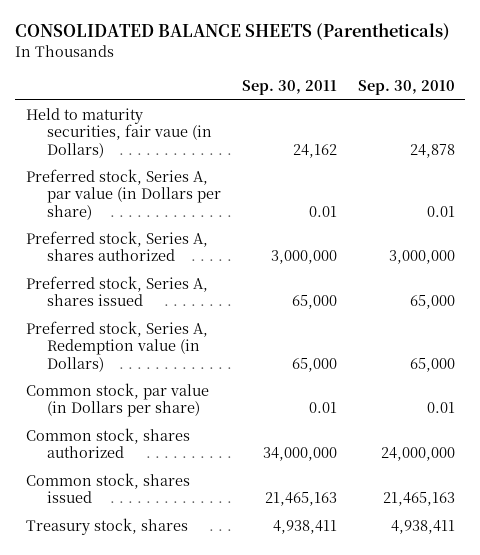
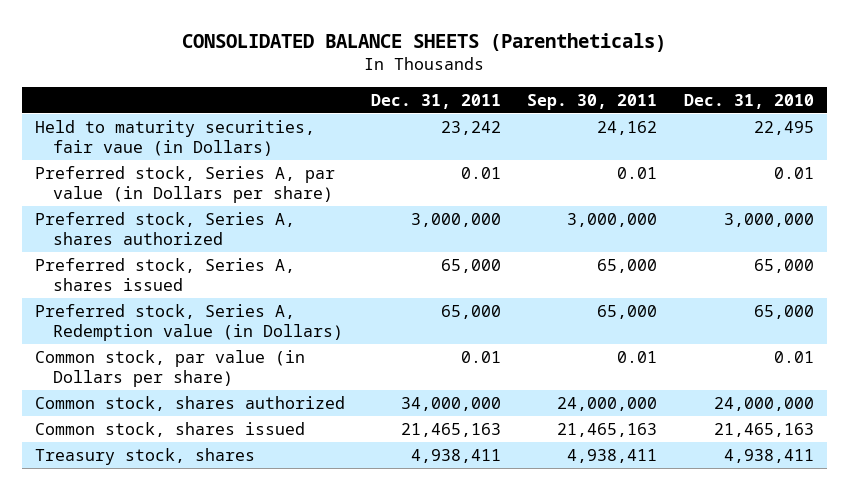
[357,79,455,95] Sep. 30, 2010 -> none
none -> [371,93,502,109] Dec. 31, 2011
none -> [683,93,814,109] Dec. 31, 2010
[262,447,337,462] 34,000,000 -> [557,396,658,411] 24,000,000

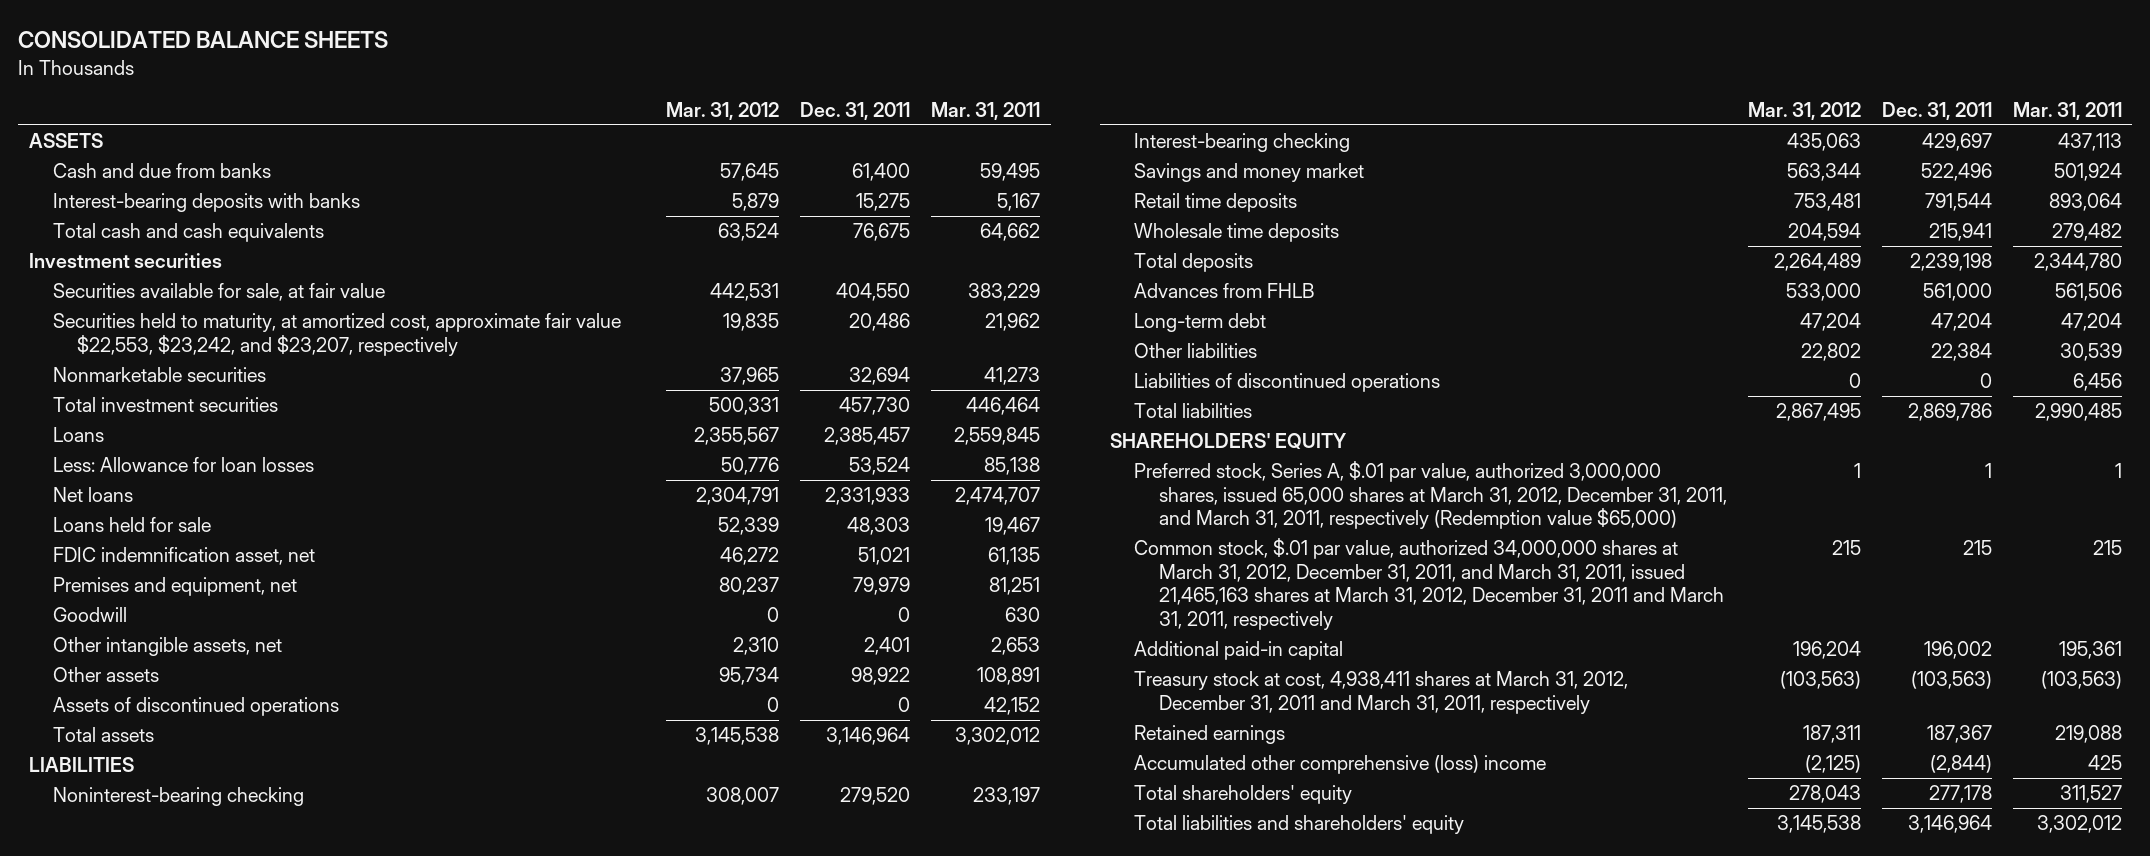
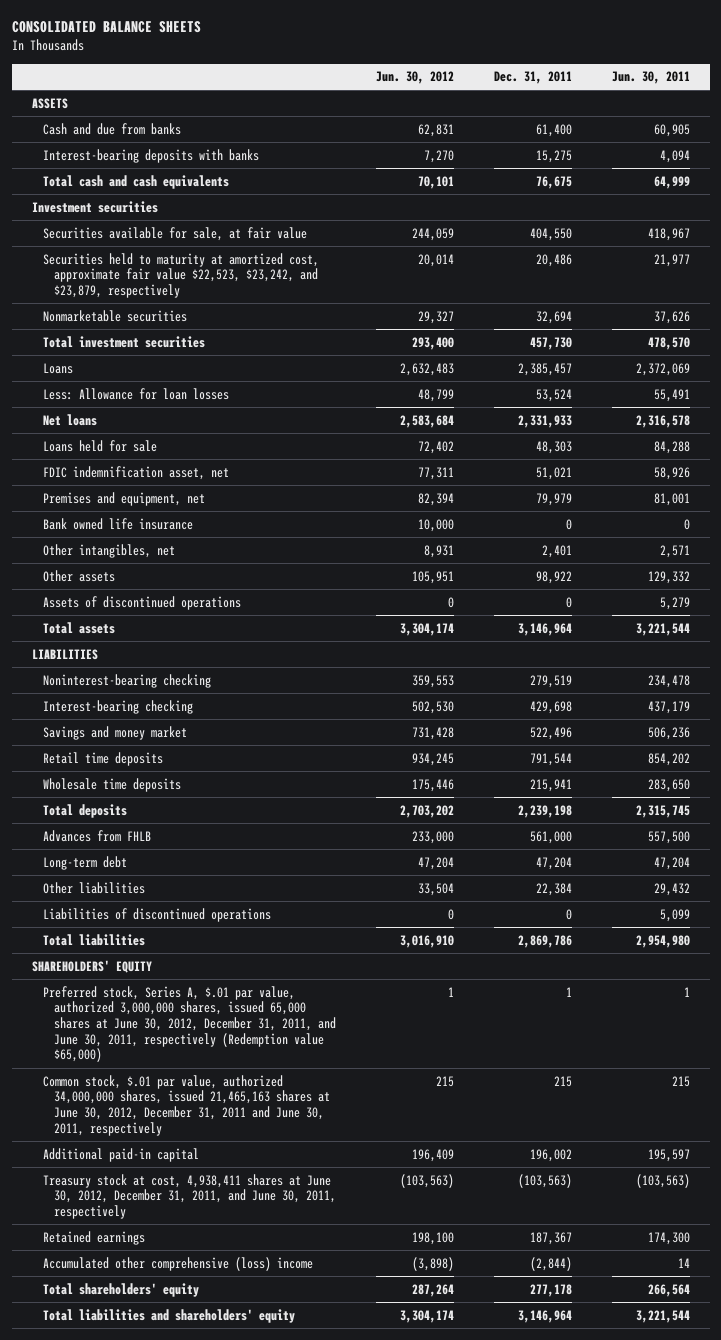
[666,101,780,120] Mar. 31, 2012 -> none
[931,101,1041,120] Mar. 31, 2011 -> none
none -> [376,71,455,85] Jun. 30, 2012
none -> [611,71,690,85] Jun. 30, 2011
[52,313,621,356] Securities held to maturity, at amortized cost, approximate fair value $22,553, $23,242, and $23,207, respectively -> [42,252,319,298] Securities held to maturity at amortized cost, approximate fair value $22,523, $23,242, and $23,879, respectively
[52,607,127,623] Goodwill -> none
none -> [42,517,193,530] Bank owned life insurance
[52,637,282,657] Other intangible assets, net -> [42,543,175,558] Other intangibles, net
[840,787,911,806] 279,520 -> [529,674,572,688] 279,519
[1921,133,1992,152] 429,697 -> [529,700,572,714] 429,698
[1134,461,1727,530] Preferred stock, Series A, $.01 par value, authorized 3,000,000 shares, issued 65,000 shares at March 31, 2012, December 31, 2011, and March 31, 2011, respectively (Redemption value $65,000) -> [42,985,337,1063] Preferred stock, Series A, $.01 par value, authorized 3,000,000 shares, issued 65,000 shares at June 30, 2012, December 31, 2011, and June 30, 2011, respectively (Redemption value $65,000)
[1134,538,1724,631] Common stock, $.01 par value, authorized 34,000,000 shares at March 31, 2012, December 31, 2011, and March 31, 2011, issued 21,465,163 shares at March 31, 2012, December 31, 2011 and March 31, 2011, respectively -> [42,1074,331,1136] Common stock, $.01 par value, authorized 34,000,000 shares, issued 21,465,163 shares at June 30, 2012, December 31, 2011 and June 30, 2011, respectively
[1134,671,1629,714] Treasury stock at cost, 4,938,411 shares at March 31, 2012, December 31, 2011 and March 31, 2011, respectively -> [42,1173,337,1219] Treasury stock at cost, 4,938,411 shares at June 30, 2012, December 31, 2011, and June 30, 2011, respectively

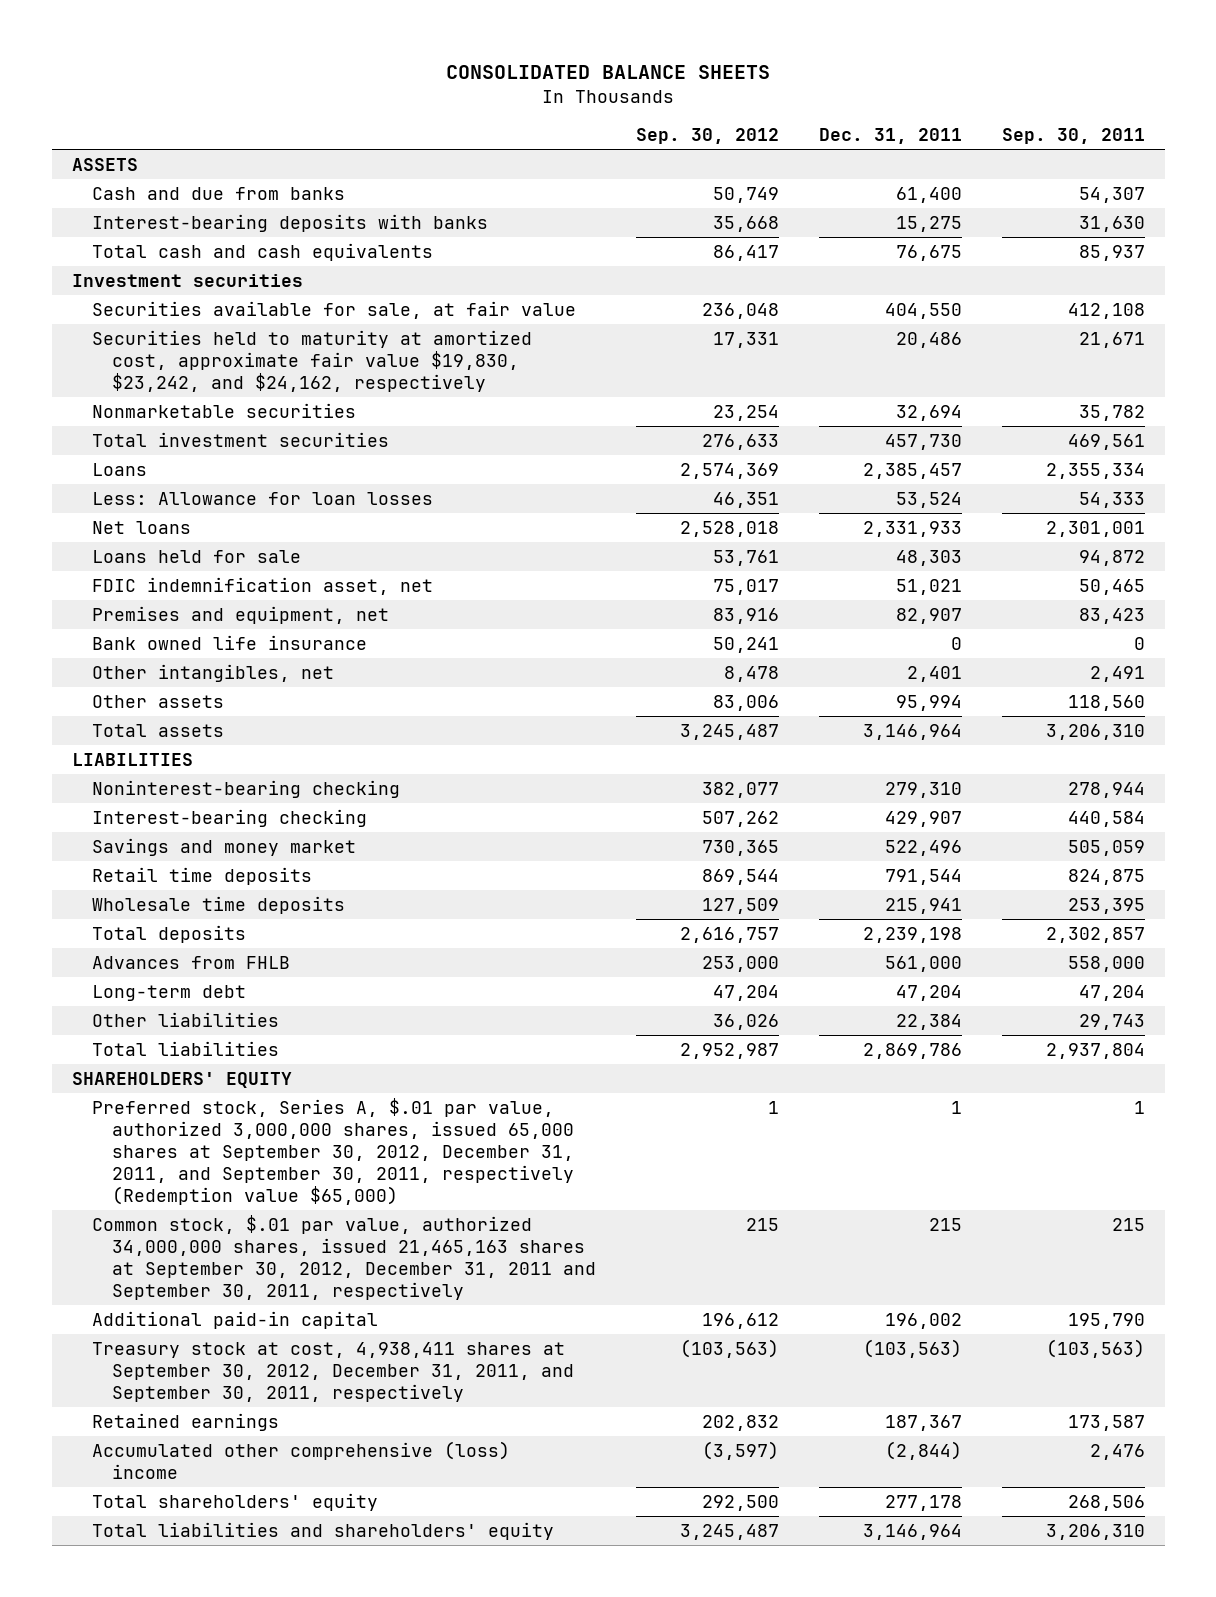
[376,71,455,85] Jun. 30, 2012 -> none
[611,71,690,85] Jun. 30, 2011 -> none
none -> [635,128,779,145] Sep. 30, 2012
none -> [1001,128,1145,145] Sep. 30, 2011
[42,252,319,298] Securities held to maturity at amortized cost, approximate fair value $22,523, $23,242, and $23,879, respectively -> [91,329,532,392] Securities held to maturity at amortized cost, approximate fair value $19,830, $23,242, and $24,162, respectively
[535,492,572,506] 79,979 -> [895,607,962,624] 82,907
[42,595,241,610] Assets of discontinued operations -> none
[535,570,572,584] 98,922 -> [895,694,962,711] 95,994
[529,674,572,688] 279,519 -> [884,781,962,798] 279,310
[529,700,572,714] 429,698 -> [884,810,962,827] 429,907
[42,907,271,922] Liabilities of discontinued operations -> none
[42,985,337,1063] Preferred stock, Series A, $.01 par value, authorized 3,000,000 shares, issued 65,000 shares at June 30, 2012, December 31, 2011, and June 30, 2011, respectively (Redemption value $65,000) -> [91,1097,574,1205] Preferred stock, Series A, $.01 par value, authorized 3,000,000 shares, issued 65,000 shares at September 30, 2012, December 31, 2011, and September 30, 2011, respectively (Redemption value $65,000)
[42,1074,331,1136] Common stock, $.01 par value, authorized 34,000,000 shares, issued 21,465,163 shares at June 30, 2012, December 31, 2011 and June 30, 2011, respectively -> [91,1214,596,1300] Common stock, $.01 par value, authorized 34,000,000 shares, issued 21,465,163 shares at September 30, 2012, December 31, 2011 and September 30, 2011, respectively
[42,1173,337,1219] Treasury stock at cost, 4,938,411 shares at June 30, 2012, December 31, 2011, and June 30, 2011, respectively -> [91,1341,574,1402] Treasury stock at cost, 4,938,411 shares at September 30, 2012, December 31, 2011, and September 30, 2011, respectively

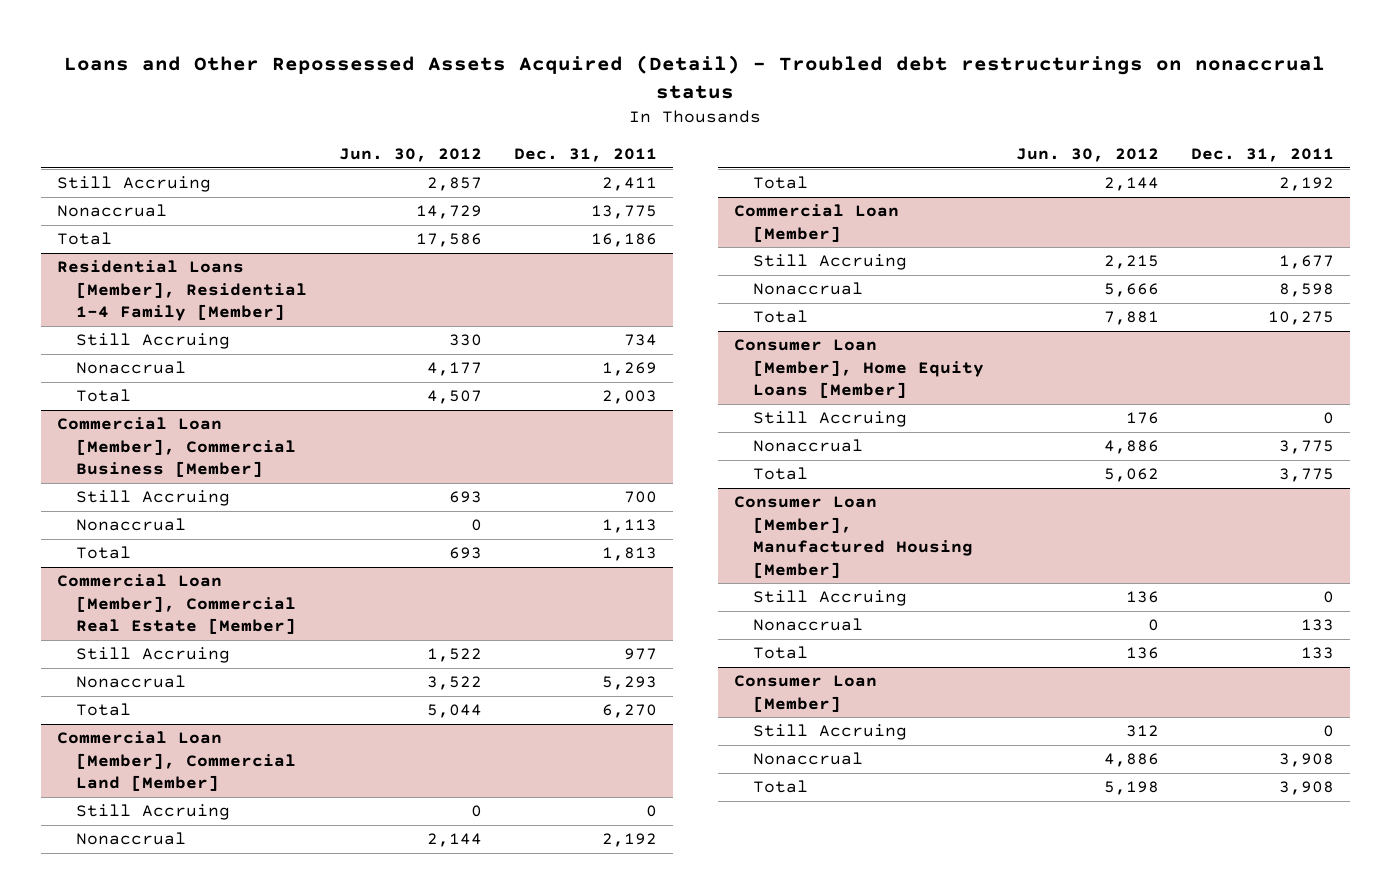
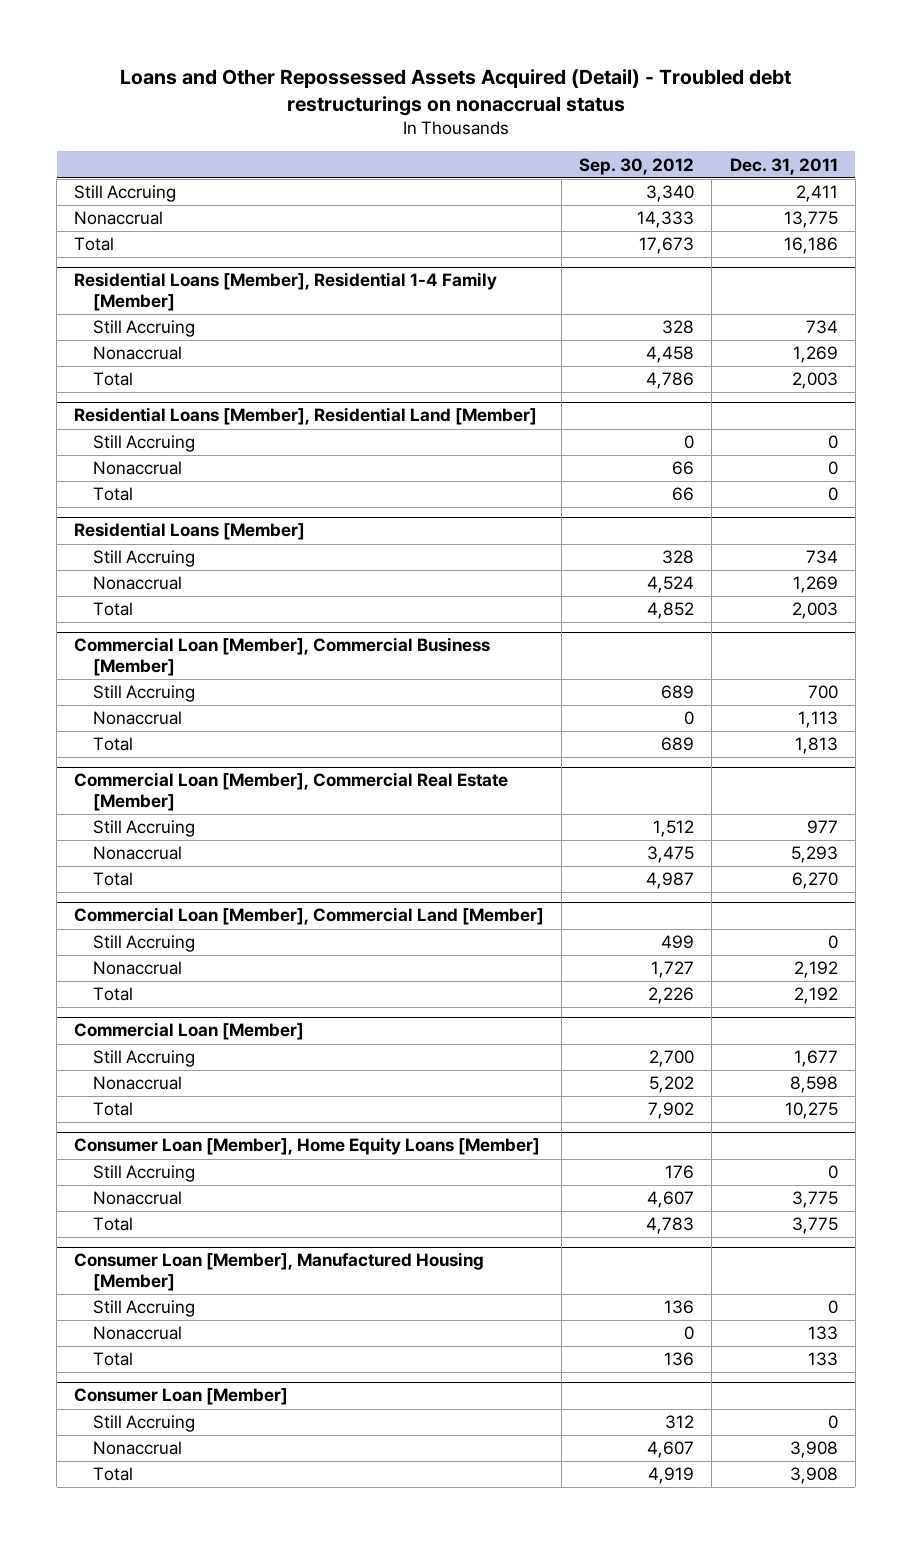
[338,148,482,163] Jun. 30, 2012 -> none
none -> [579,157,695,175] Sep. 30, 2012
none -> [74,407,538,426] Residential Loans [Member], Residential Land [Member]
none -> [92,435,195,453] Still Accruing
none -> [92,461,182,476] Nonaccrual
none -> [92,487,133,502] Total
none -> [74,522,306,541] Residential Loans [Member]
none -> [92,550,195,568] Still Accruing
none -> [92,576,182,591] Nonaccrual
none -> [92,602,133,617] Total

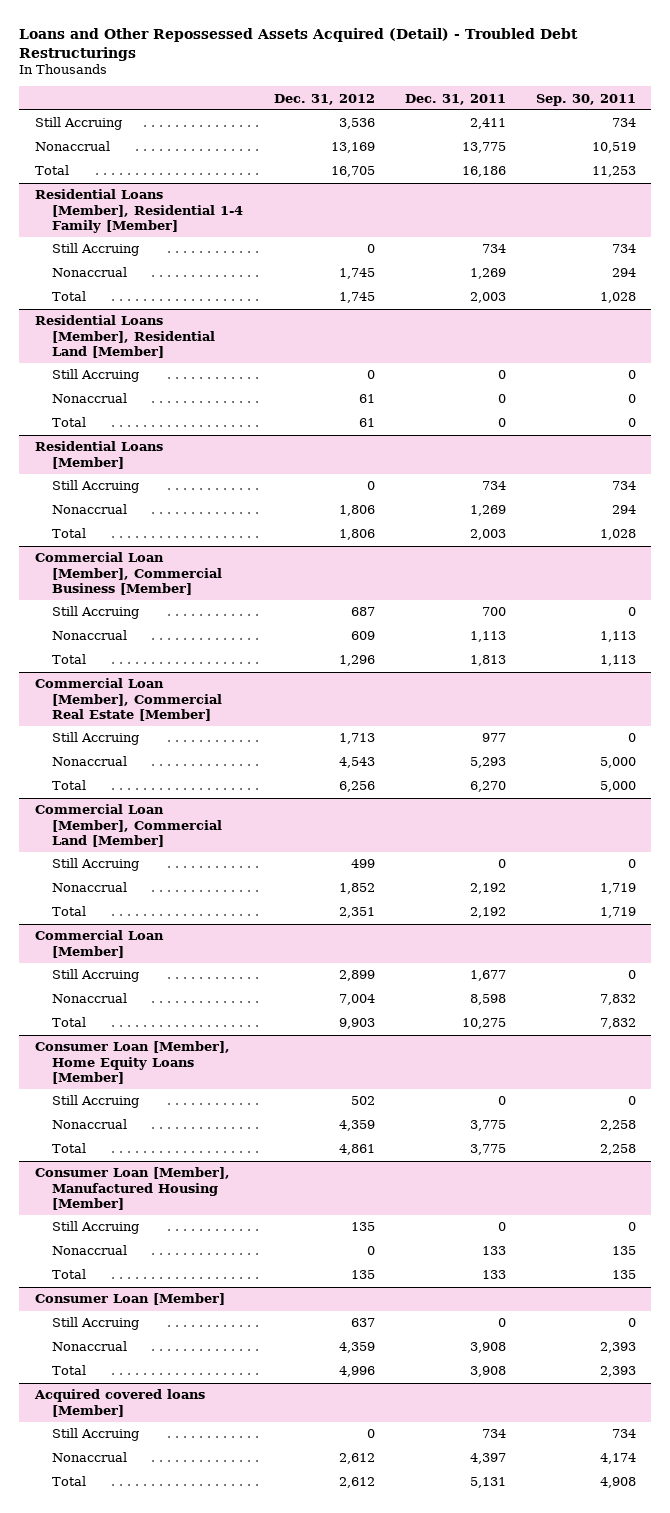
[119,68,791,116] Loans and Other Repossessed Assets Acquired (Detail) - Troubled debt restructurings on nonaccrual status -> [19,27,579,61] Loans and Other Repossessed Assets Acquired (Detail) - Troubled Debt Restructurings
[579,157,695,175] Sep. 30, 2012 -> none
none -> [273,93,375,105] Dec. 31, 2012
none -> [535,93,636,106] Sep. 30, 2011
none -> [33,1389,205,1417] Acquired covered loans [Member]
none -> [52,1428,140,1442] Still Accruing
none -> [52,1452,128,1463] Nonaccrual
none -> [52,1476,87,1487] Total

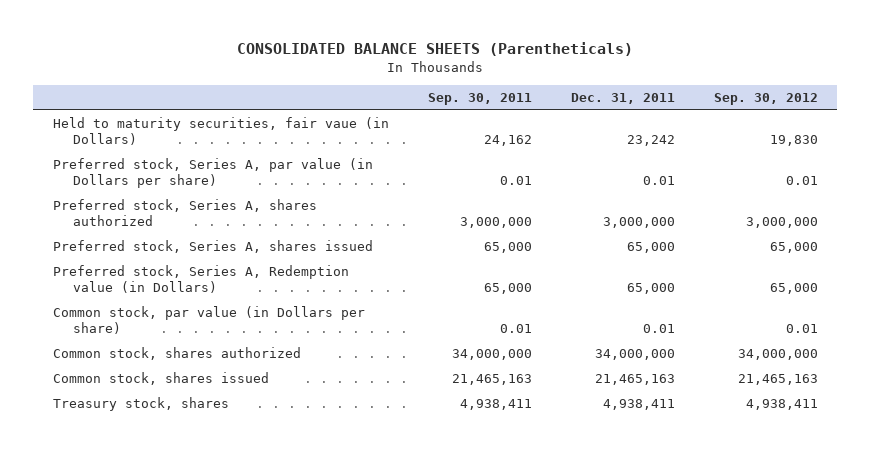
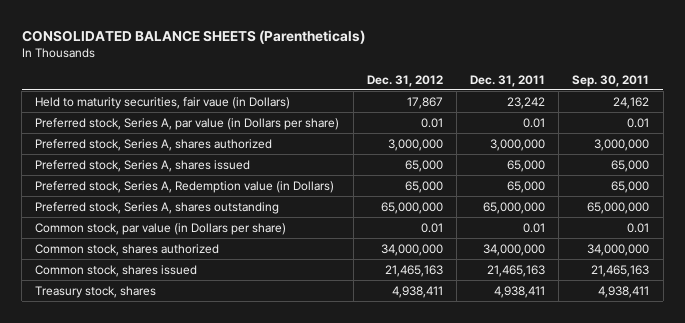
[713,93,818,106] Sep. 30, 2012 -> none
none -> [366,74,443,87] Dec. 31, 2012
none -> [35,201,280,214] Preferred stock, Series A, shares outstanding

